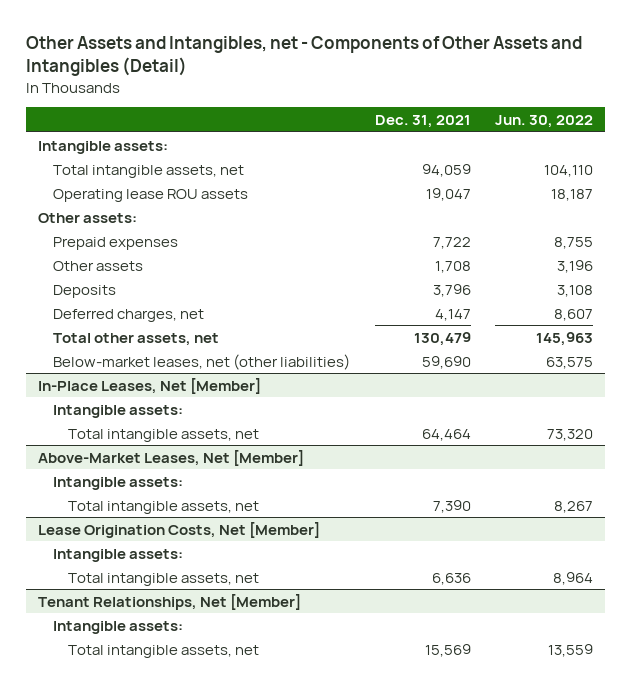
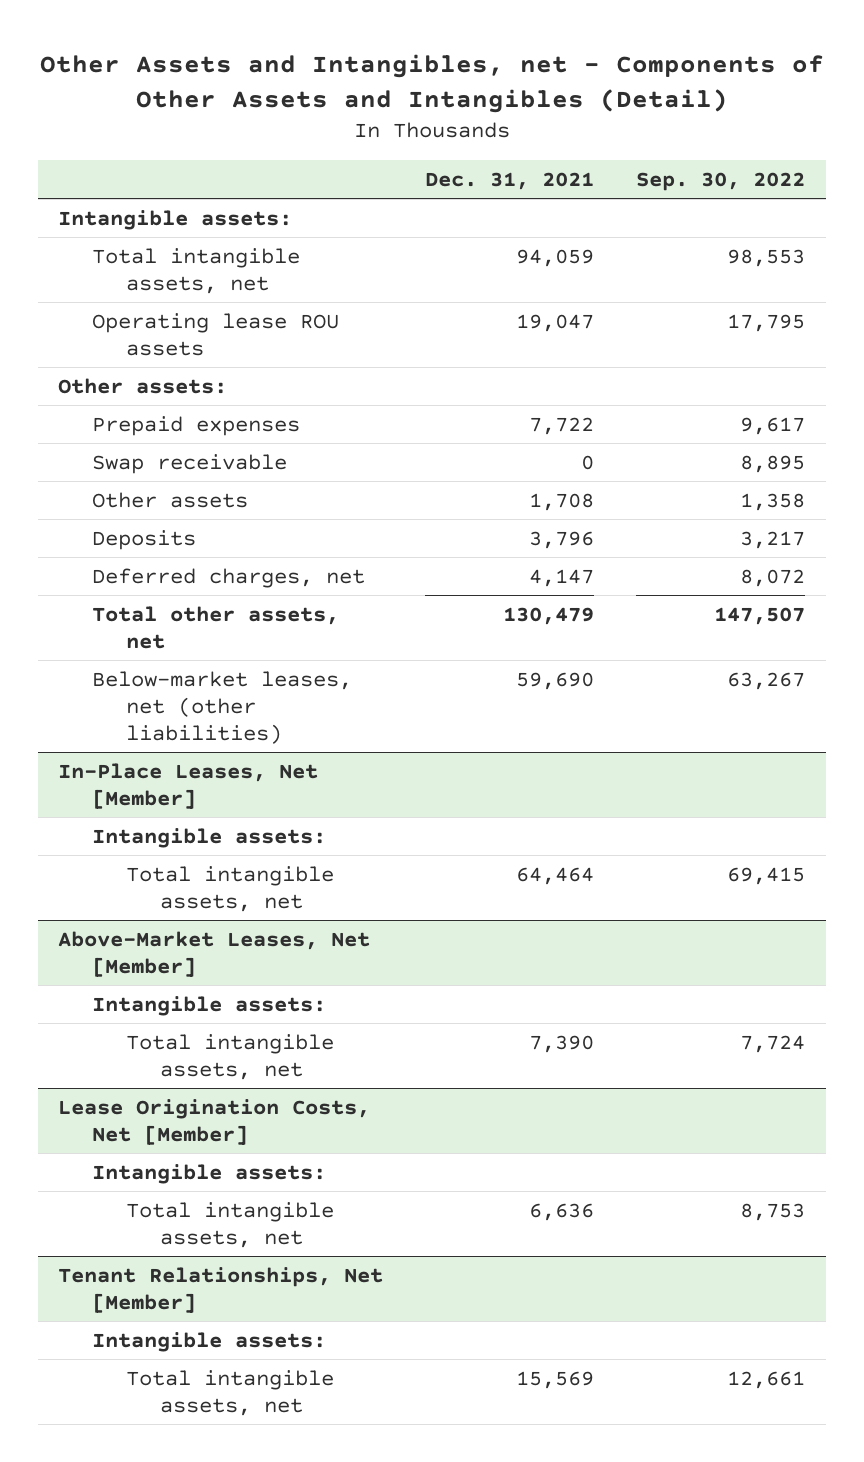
[495,115,594,129] Jun. 30, 2022 -> none
none -> [636,171,806,191] Sep. 30, 2022
none -> [92,453,288,474] Swap receivable

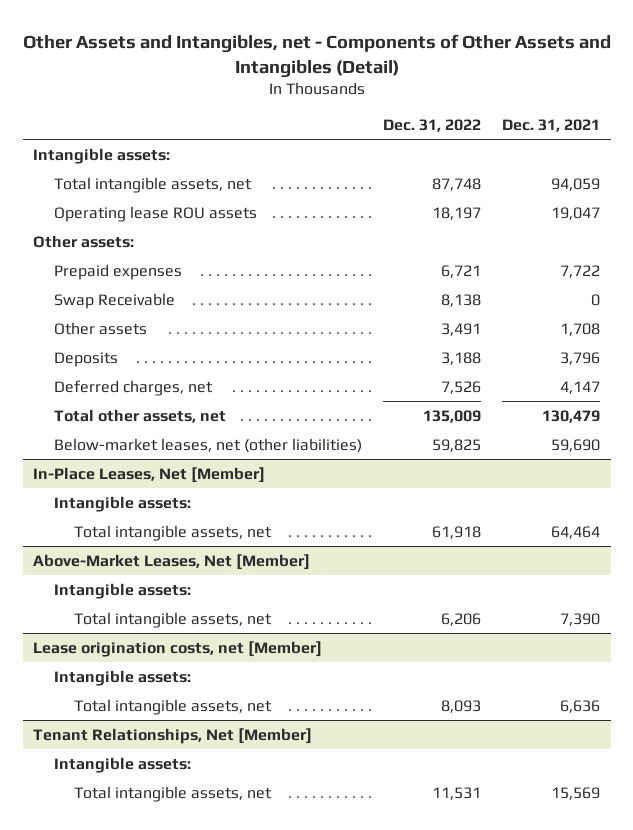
[636,171,806,191] Sep. 30, 2022 -> none
none -> [382,119,481,133] Dec. 31, 2022
[92,453,288,474] Swap receivable -> [53,292,175,309] Swap Receivable
[58,1098,371,1145] Lease Origination Costs, Net [Member] -> [33,640,323,657] Lease origination costs, net [Member]

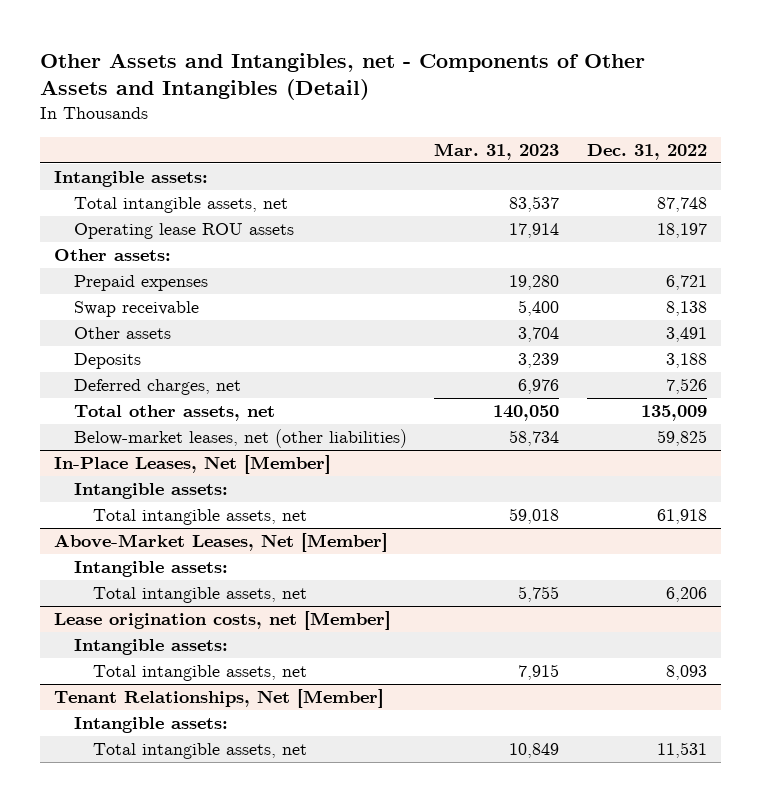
[502,119,601,133] Dec. 31, 2021 -> none
none -> [434,142,560,160] Mar. 31, 2023
[53,292,175,309] Swap Receivable -> [73,300,199,317] Swap receivable

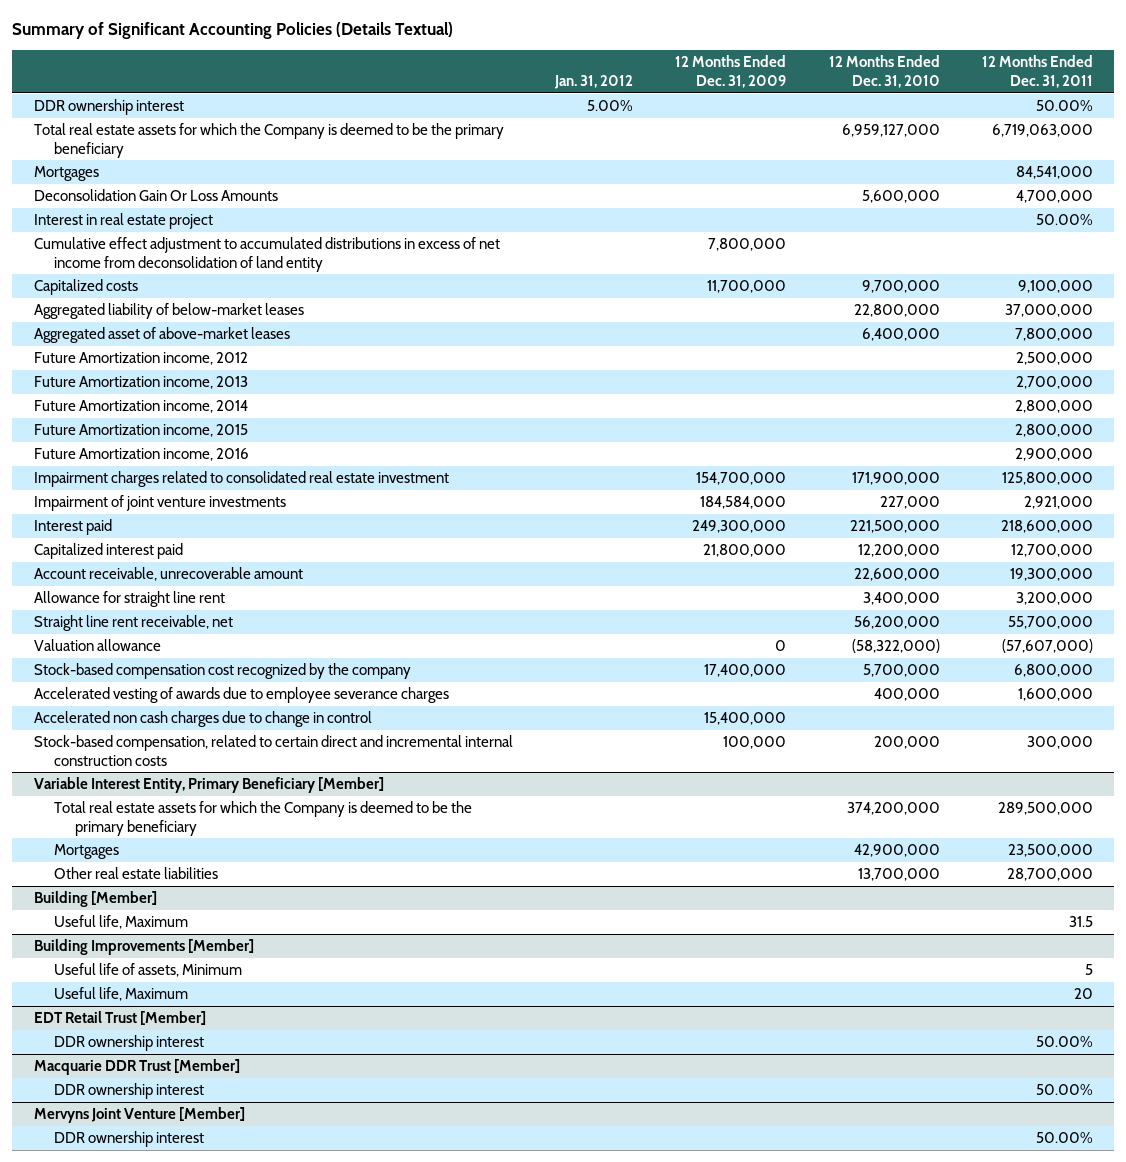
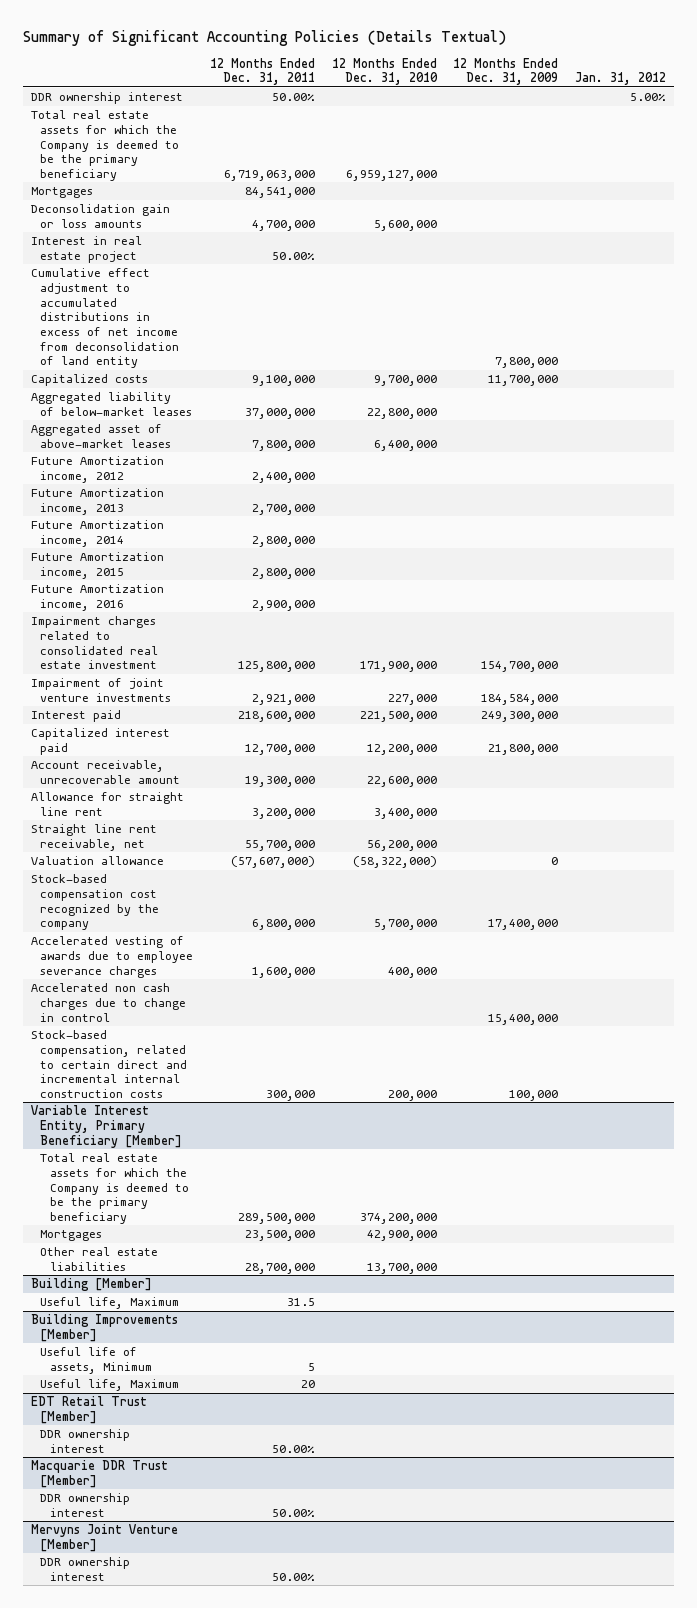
[33,189,278,202] Deconsolidation Gain Or Loss Amounts -> [31,204,171,228] Deconsolidation gain or loss amounts
[1015,352,1093,366] 2,500,000 -> [252,471,316,483] 2,400,000

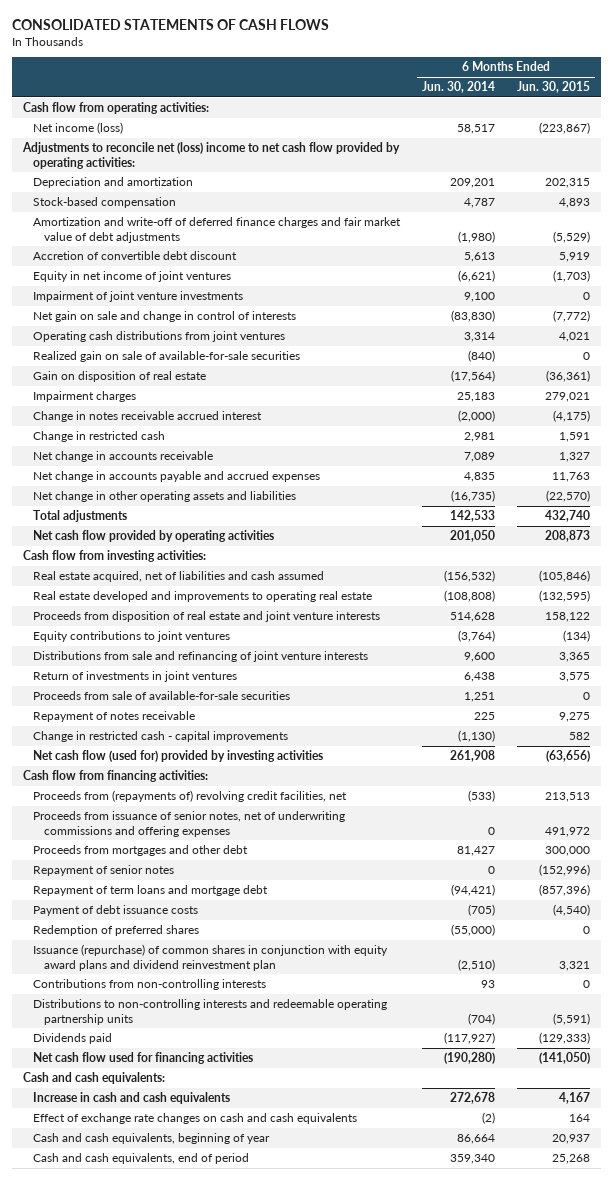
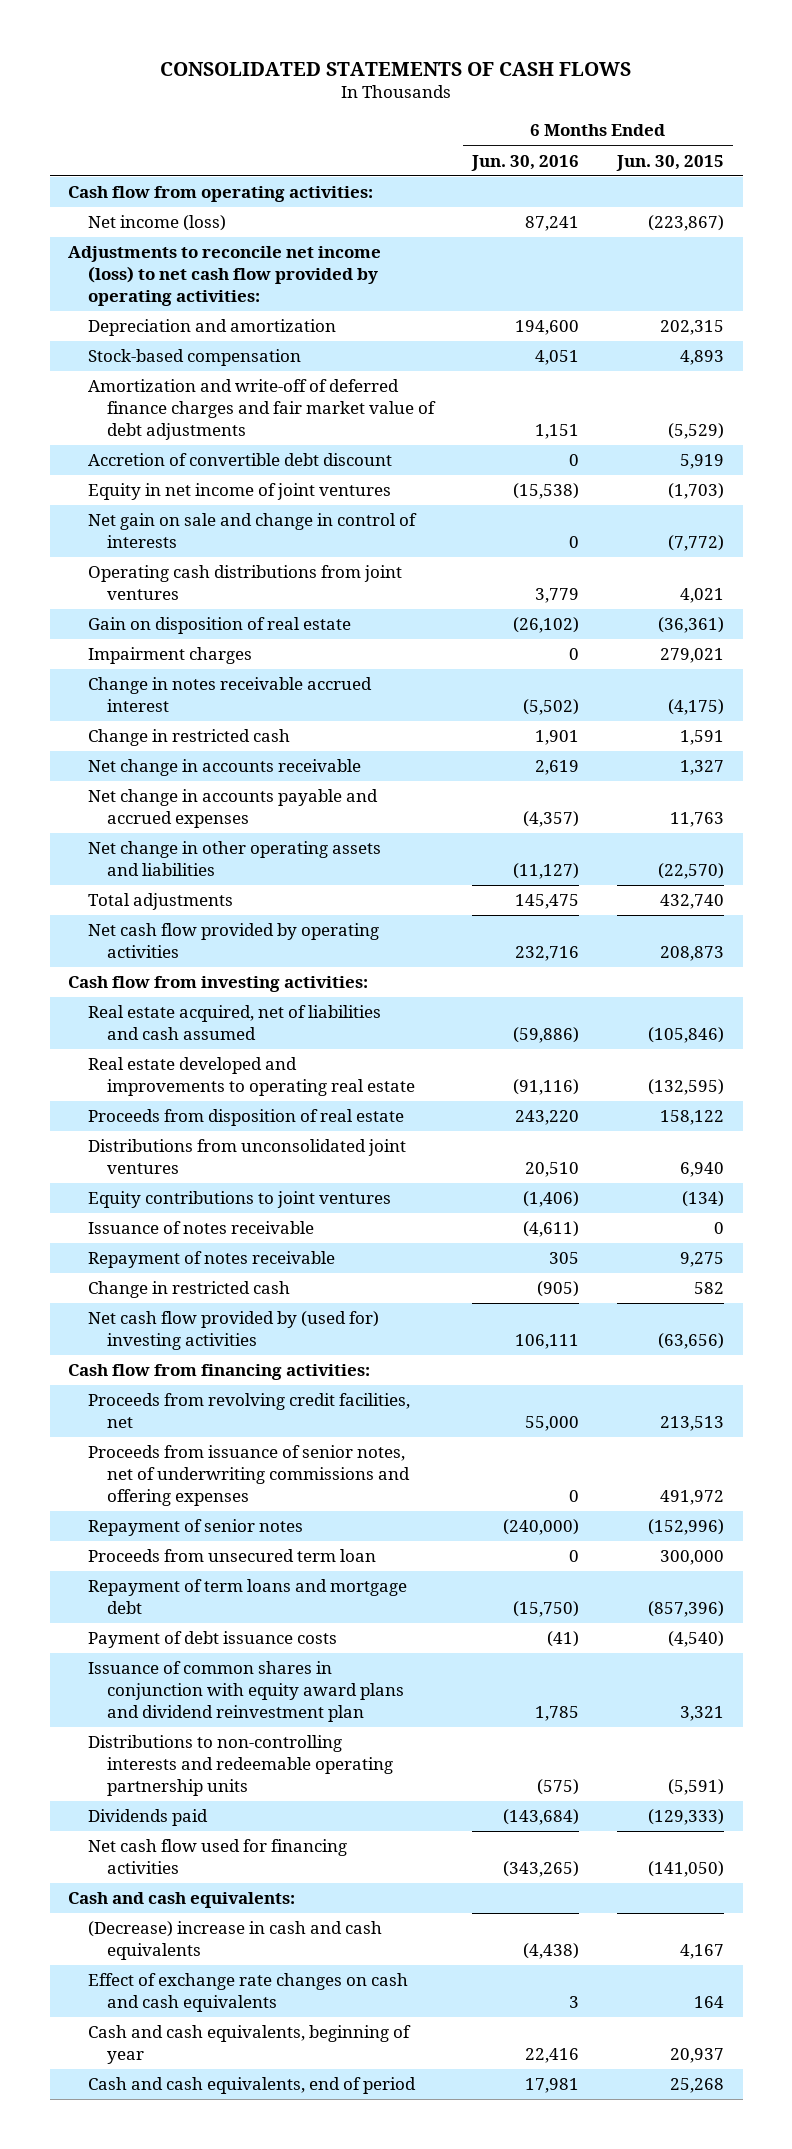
[422,81,496,94] Jun. 30, 2014 -> none
none -> [471,154,580,171] Jun. 30, 2016
[21,142,400,169] Adjustments to reconcile net (loss) income to net cash flow provided by operating activities: -> [68,246,382,306] Adjustments to reconcile net income (loss) to net cash flow provided by operating activities:
[33,291,244,303] Impairment of joint venture investments -> none
[33,351,301,363] Realized gain on sale of available-for-sale securities -> none
[33,611,381,623] Proceeds from disposition of real estate and joint venture interests -> [87,1109,404,1127] Proceeds from disposition of real estate
none -> [87,1139,406,1174] Distributions from unconsolidated joint ventures
[33,651,369,663] Distributions from sale and refinancing of joint venture interests -> none
[33,671,238,683] Return of investments in joint ventures -> none
[33,691,291,701] Proceeds from sale of available-for-sale securities -> none
none -> [87,1221,314,1235] Issuance of notes receivable
[33,731,289,743] Change in restricted cash - capital improvements -> [87,1281,290,1299] Change in restricted cash
[33,750,324,763] Net cash flow (used for) provided by investing activities -> [87,1311,379,1350] Net cash flow provided by (used for) investing activities
[33,790,348,803] Proceeds from (repayments of) revolving credit facilities, net -> [87,1393,410,1428] Proceeds from revolving credit facilities, net
[33,845,249,857] Proceeds from mortgages and other debt -> none
none -> [87,1549,376,1563] Proceeds from unsecured term loan
[33,925,200,937] Redemption of preferred shares -> none
[33,979,267,991] Contributions from non-controlling interests -> none
[33,944,389,971] Issuance (repurchase) of common shares in conjunction with equity award plans and dividend reinvestment plan -> [87,1661,405,1722] Issuance of common shares in conjunction with equity award plans and dividend reinvestment plan
[33,1092,231,1105] Increase in cash and cash equivalents -> [87,1921,382,1960] (Decrease) increase in cash and cash equivalents

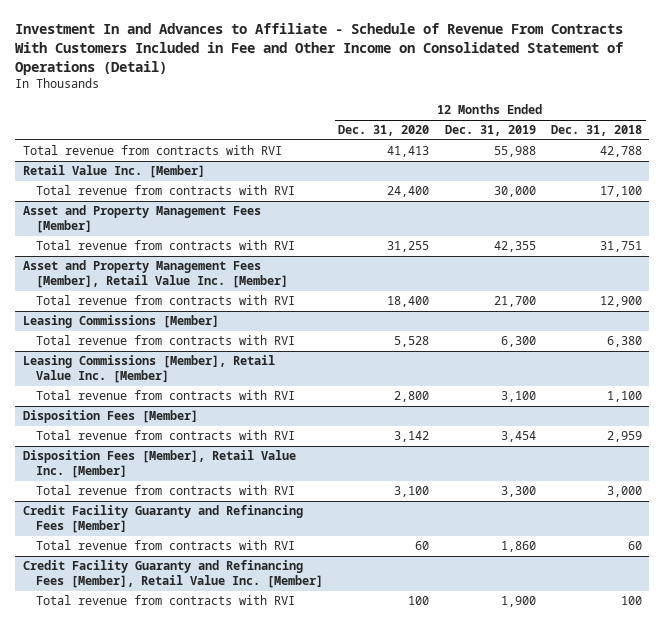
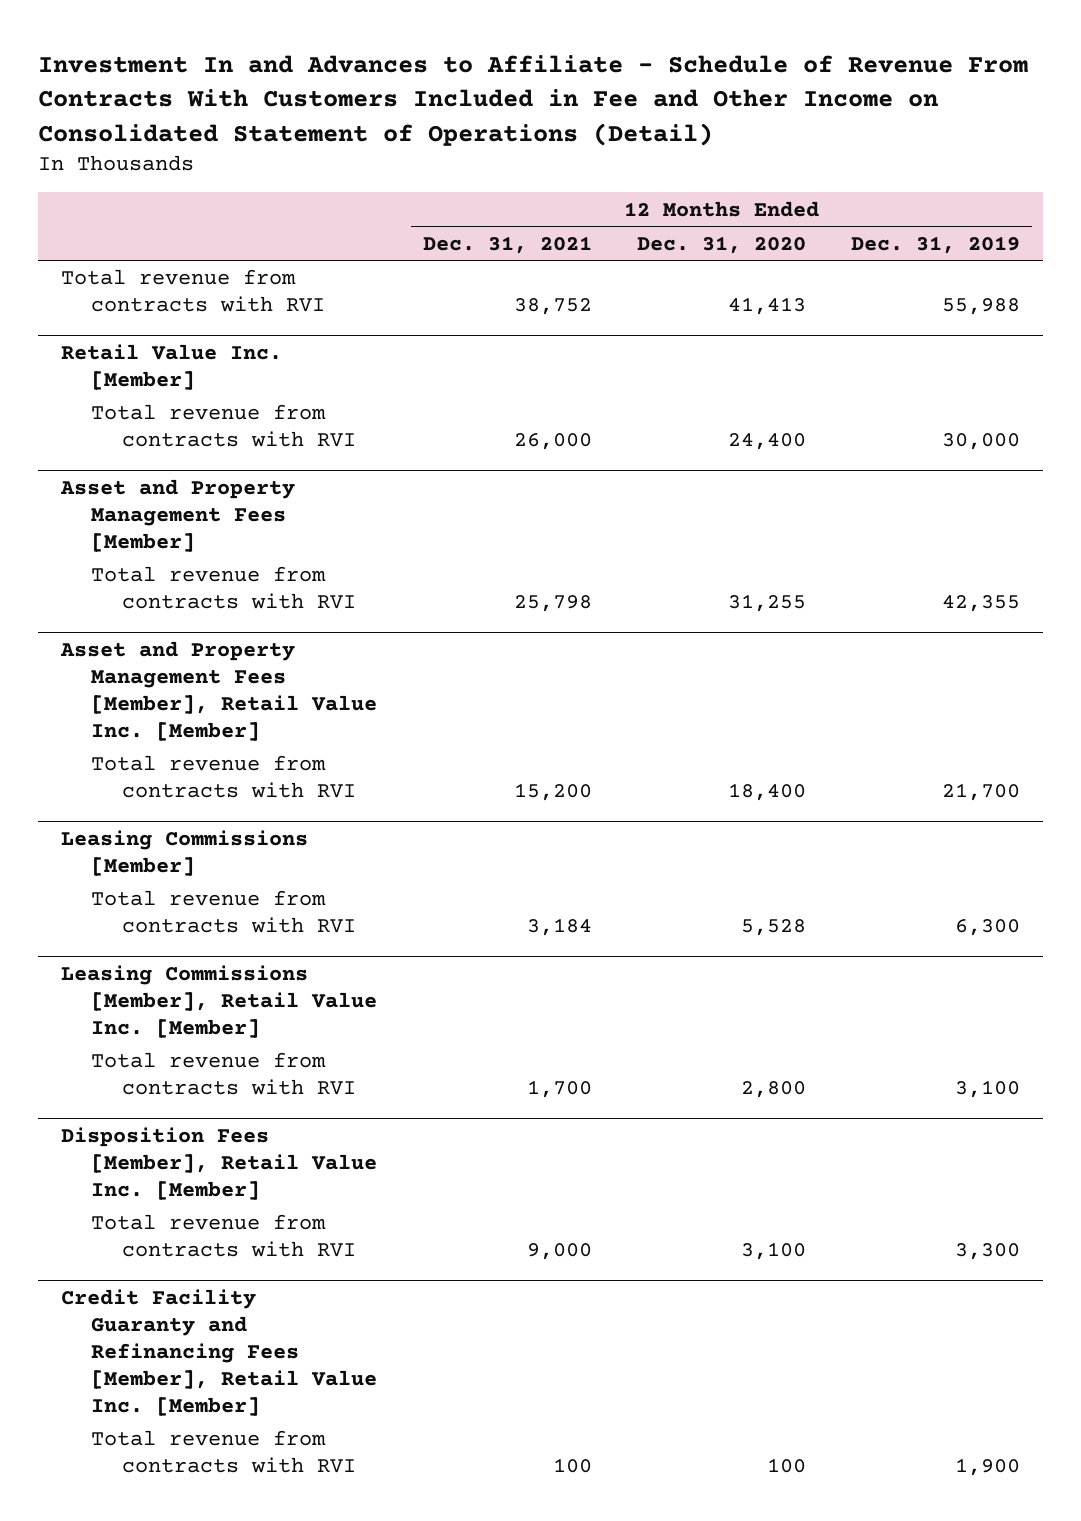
[550,125,642,137] Dec. 31, 2018 -> none
none -> [422,235,592,254] Dec. 31, 2021
[22,410,198,424] Disposition Fees [Member] -> none
[36,430,296,441] Total revenue from contracts with RVI -> none
[22,505,303,534] Credit Facility Guaranty and Refinancing Fees [Member] -> none
[36,540,296,551] Total revenue from contracts with RVI -> none

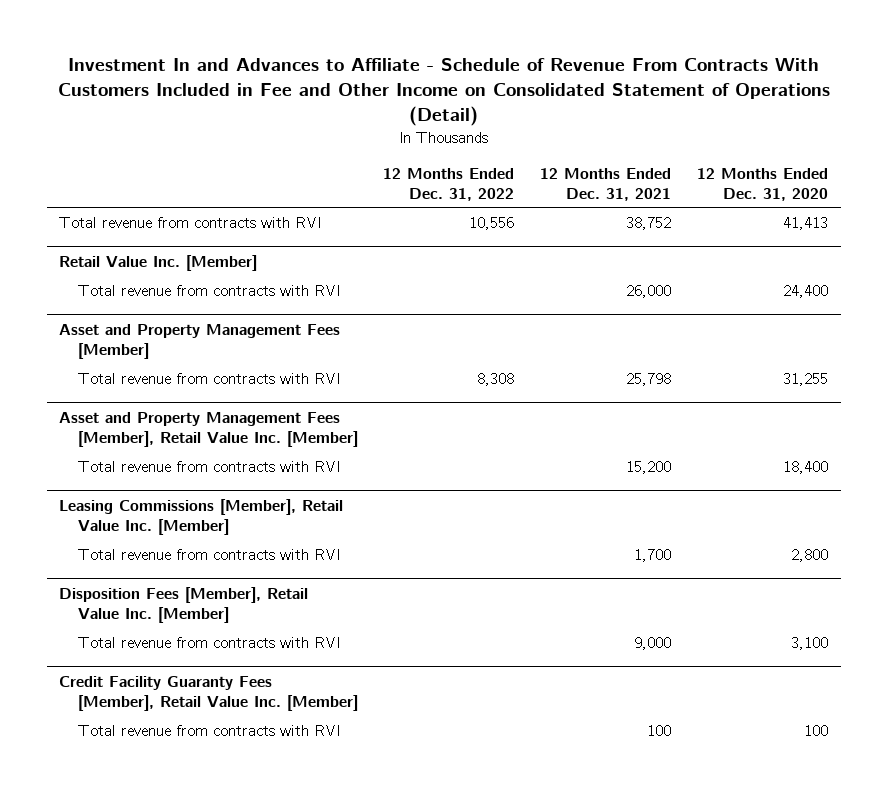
[851,235,1021,254] Dec. 31, 2019 -> none
none -> [383,167,515,201] 12 Months Ended Dec. 31, 2022
[60,829,308,876] Leasing Commissions [Member] -> none
[91,890,356,934] Total revenue from contracts with RVI -> none
[60,1288,378,1416] Credit Facility Guaranty and Refinancing Fees [Member], Retail Value Inc. [Member] -> [59,675,358,711] Credit Facility Guaranty Fees [Member], Retail Value Inc. [Member]

